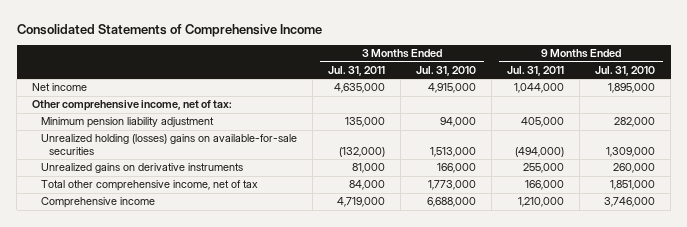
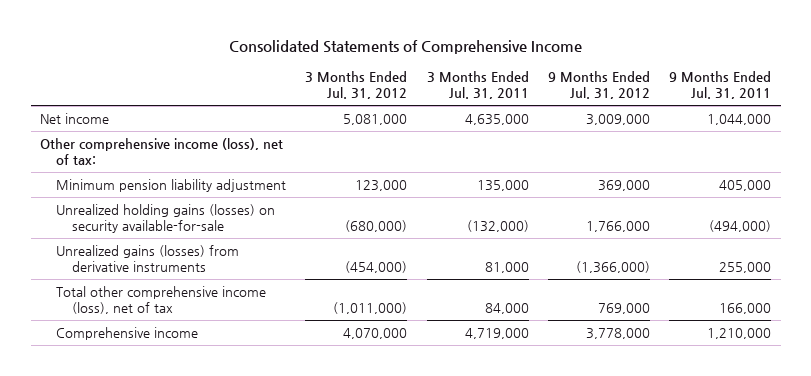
[415,65,476,76] Jul. 31, 2010 -> none
[595,65,656,76] Jul. 31, 2010 -> none
none -> [305,70,408,100] 3 Months Ended Jul. 31, 2012
none -> [547,70,650,100] 9 Months Ended Jul. 31, 2012
[32,100,233,112] Other comprehensive income, net of tax: -> [40,137,284,166] Other comprehensive income (loss), net of tax:
[40,134,297,156] Unrealized holding (losses) gains on available-for-sale securities -> [56,203,276,234] Unrealized holding gains (losses) on security available-for-sale
[40,163,243,174] Unrealized gains on derivative instruments -> [56,244,240,273] Unrealized gains (losses) from derivative instruments
[40,180,258,192] Total other comprehensive income, net of tax -> [56,285,267,315] Total other comprehensive income (loss), net of tax

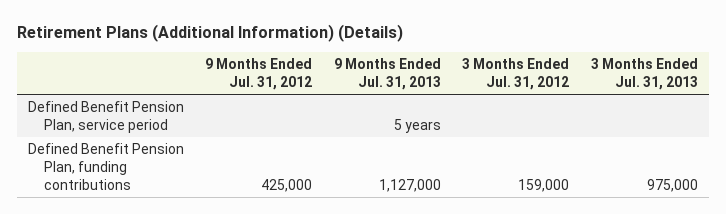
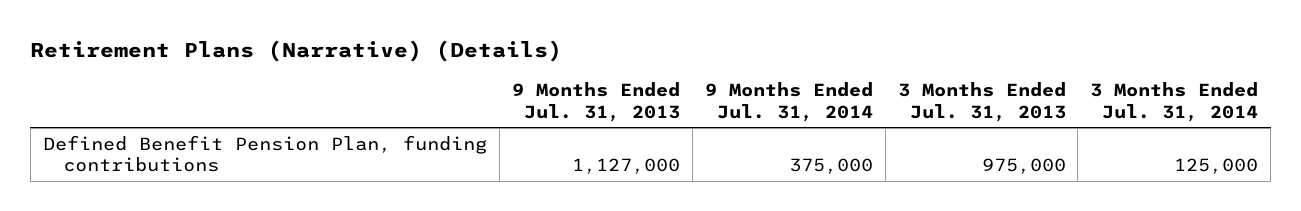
[16,24,403,43] Retirement Plans (Additional Information) (Details) -> [30,40,563,63] Retirement Plans (Narrative) (Details)
[205,58,313,91] 9 Months Ended Jul. 31, 2012 -> none
[462,58,570,91] 3 Months Ended Jul. 31, 2012 -> none
none -> [704,82,873,122] 9 Months Ended Jul. 31, 2014
none -> [1090,82,1259,122] 3 Months Ended Jul. 31, 2014
[27,100,184,133] Defined Benefit Pension Plan, service period -> none

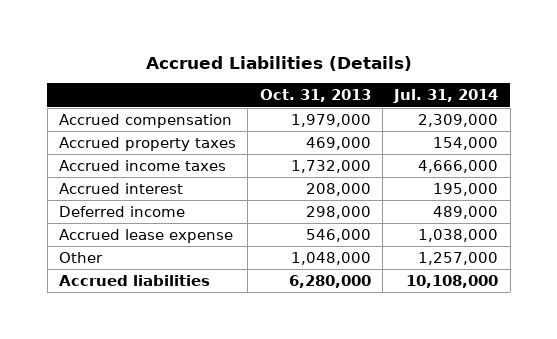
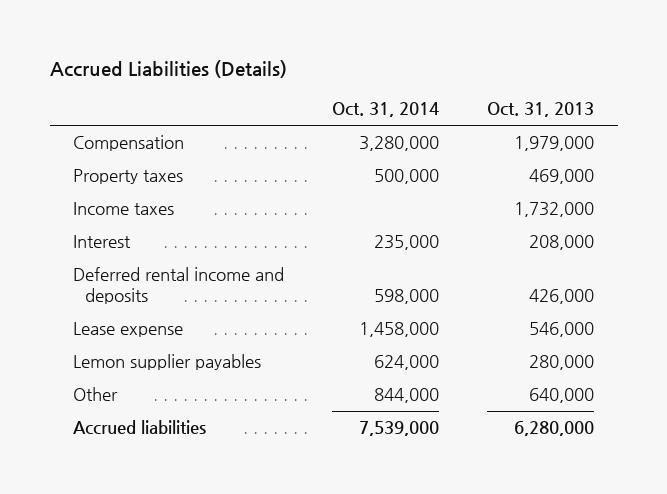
[393,89,499,104] Jul. 31, 2014 -> none
none -> [332,102,440,118] Oct. 31, 2014
[58,113,232,128] Accrued compensation -> [73,135,185,152] Compensation
[58,136,236,151] Accrued property taxes -> [73,169,184,185] Property taxes
[58,159,226,171] Accrued income taxes -> [73,202,175,216] Income taxes
[58,182,183,194] Accrued interest -> [73,235,132,249] Interest
[58,205,185,217] Deferred income -> [73,267,285,304] Deferred rental income and deposits
[305,205,371,219] 298,000 -> [528,288,594,304] 426,000
[58,228,233,243] Accrued lease expense -> [73,322,184,338] Lease expense
none -> [73,354,262,371] Lemon supplier payables
[290,251,371,265] 1,048,000 -> [528,388,594,404] 640,000

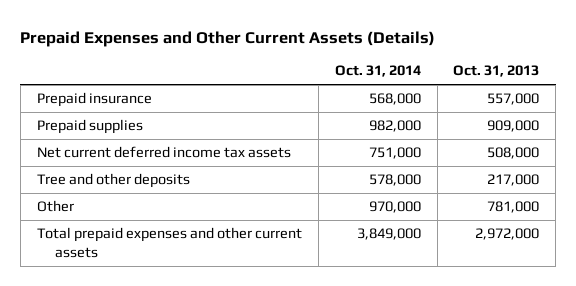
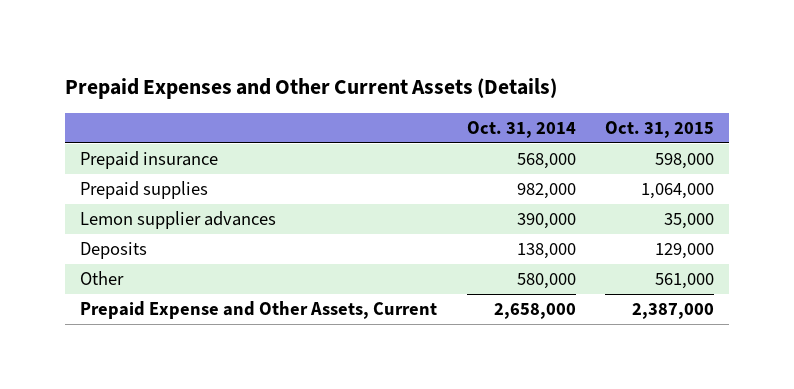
[453,65,540,78] Oct. 31, 2013 -> none
none -> [605,120,715,138] Oct. 31, 2015
[36,146,291,159] Net current deferred income tax assets -> none
none -> [79,211,276,230] Lemon supplier advances
[36,173,190,189] Tree and other deposits -> [79,242,147,260] Deposits
[368,174,421,187] 578,000 -> [516,243,576,260] 138,000
[368,201,421,214] 970,000 -> [516,273,576,290] 580,000
[36,227,302,258] Total prepaid expenses and other current assets -> [79,301,437,320] Prepaid Expense and Other Assets, Current
[356,228,421,241] 3,849,000 -> [493,303,576,320] 2,658,000

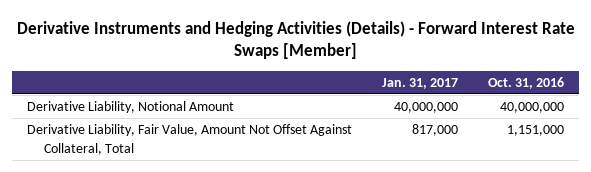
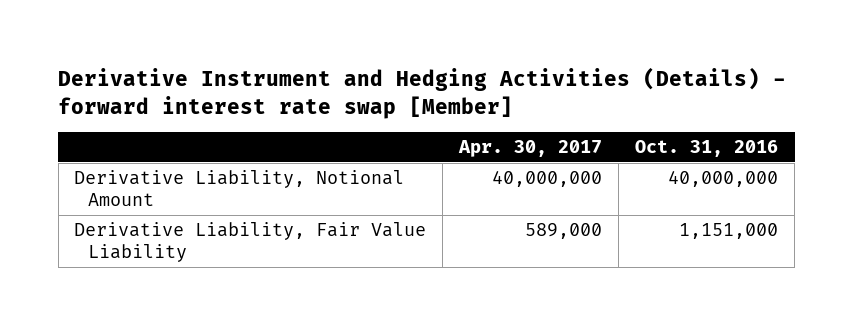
[16,21,575,60] Derivative Instruments and Hedging Activities (Details) - Forward Interest Rate Swaps [Member] -> [58,67,787,120] Derivative Instrument and Hedging Activities (Details) - forward interest rate swap [Member]
[382,77,459,89] Jan. 31, 2017 -> none
none -> [458,140,603,158] Apr. 30, 2017
[27,124,353,155] Derivative Liability, Fair Value, Amount Not Offset Against Collateral, Total -> [74,222,427,263] Derivative Liability, Fair Value Liability

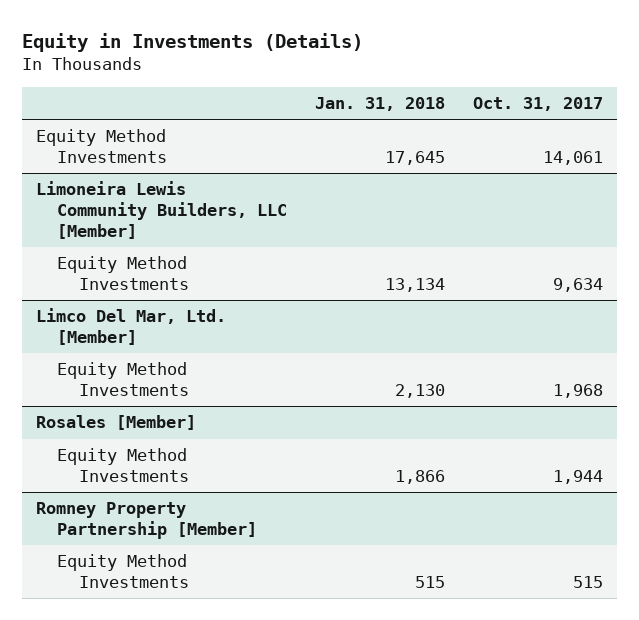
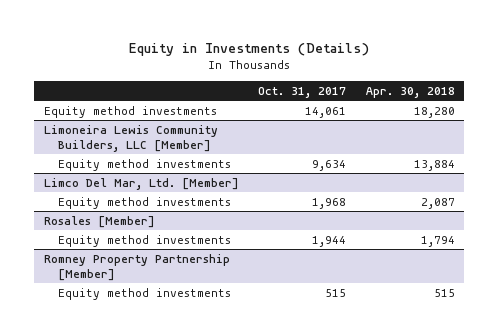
[315,96,446,111] Jan. 31, 2018 -> none
none -> [365,86,455,98] Apr. 30, 2018
[35,129,168,164] Equity Method Investments -> [44,105,218,118] Equity method investments
[57,256,189,291] Equity Method Investments -> [58,158,232,171] Equity method investments
[57,362,189,397] Equity Method Investments -> [58,196,232,209] Equity method investments
[57,448,189,483] Equity Method Investments -> [58,234,232,247] Equity method investments
[57,554,189,589] Equity Method Investments -> [58,287,232,300] Equity method investments

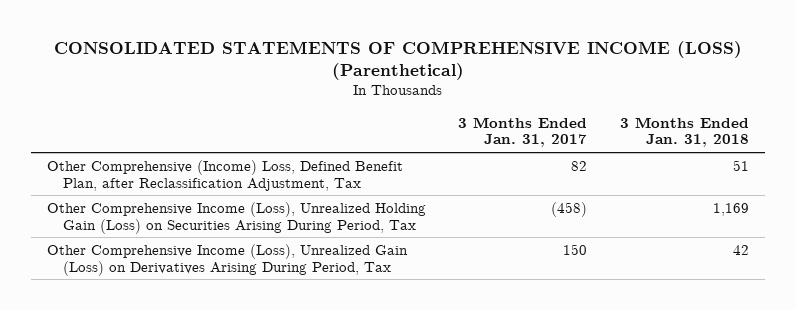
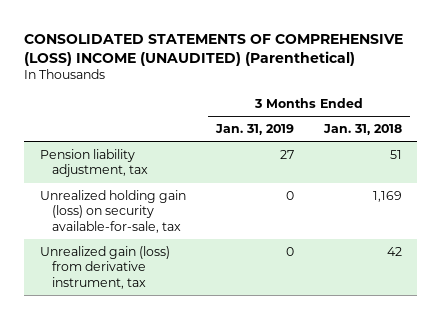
[53,40,742,80] CONSOLIDATED STATEMENTS OF COMPREHENSIVE INCOME (LOSS) (Parenthetical) -> [24,33,404,66] CONSOLIDATED STATEMENTS OF COMPREHENSIVE (LOSS) INCOME (UNAUDITED) (Parenthetical)
[458,116,588,148] 3 Months Ended Jan. 31, 2017 -> none
none -> [214,124,294,136] Jan. 31, 2019
[47,159,404,191] Other Comprehensive (Income) Loss, Defined Benefit Plan, after Reclassification Adjustment, Tax -> [39,148,148,178] Pension liability adjustment, tax
[47,201,427,234] Other Comprehensive Income (Loss), Unrealized Holding Gain (Loss) on Securities Arising During Period, Tax -> [39,189,186,234] Unrealized holding gain (loss) on security available-for-sale, tax
[47,243,409,276] Other Comprehensive Income (Loss), Unrealized Gain (Loss) on Derivatives Arising During Period, Tax -> [39,245,170,290] Unrealized gain (loss) from derivative instrument, tax

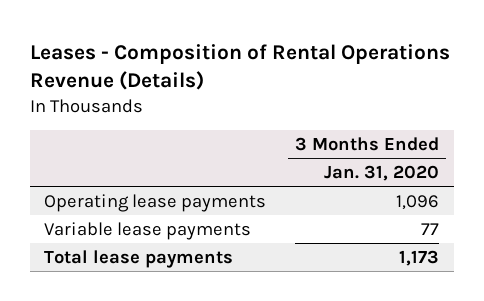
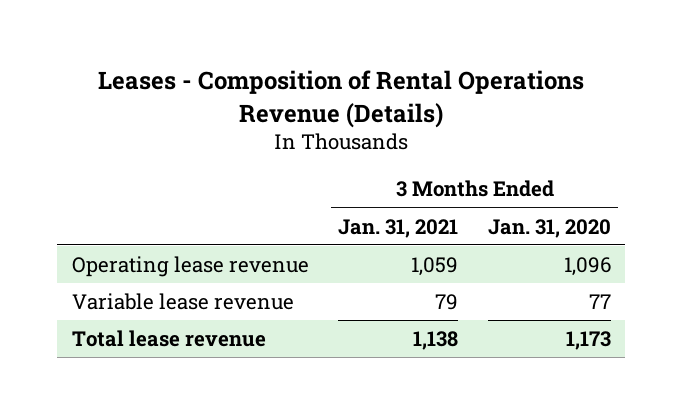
none -> [338,218,459,238] Jan. 31, 2021
[44,193,267,212] Operating lease payments -> [71,256,309,278] Operating lease revenue
[44,221,252,240] Variable lease payments -> [71,293,294,311] Variable lease revenue
[44,249,234,268] Total lease payments -> [71,330,266,348] Total lease revenue

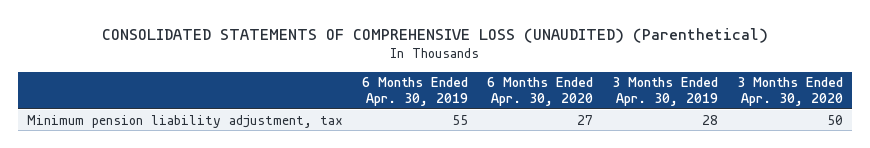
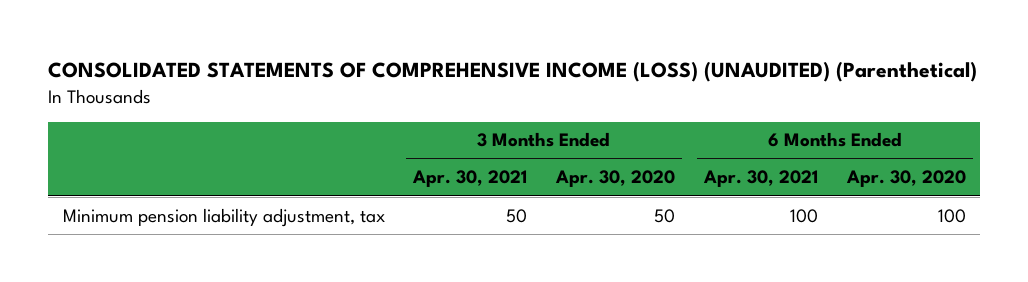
[102,27,769,43] CONSOLIDATED STATEMENTS OF COMPREHENSIVE LOSS (UNAUDITED) (Parenthetical) -> [48,61,978,83] CONSOLIDATED STATEMENTS OF COMPREHENSIVE INCOME (LOSS) (UNAUDITED) (Parenthetical)
[362,77,469,107] 6 Months Ended Apr. 30, 2019 -> none
[612,77,719,107] 3 Months Ended Apr. 30, 2019 -> none
none -> [412,170,528,188] Apr. 30, 2021
none -> [702,170,818,188] Apr. 30, 2021
[577,115,594,126] 27 -> [937,208,966,223] 100

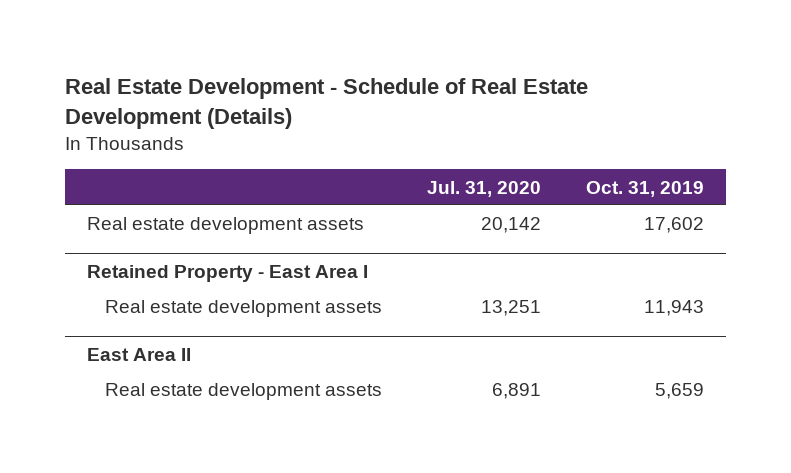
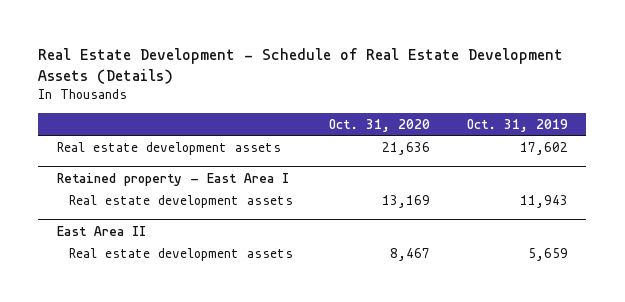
[64,78,588,130] Real Estate Development - Schedule of Real Estate Development (Details) -> [38,47,564,84] Real Estate Development - Schedule of Real Estate Development Assets (Details)
[426,180,541,197] Jul. 31, 2020 -> none
none -> [329,118,431,132] Oct. 31, 2020
[87,265,369,283] Retained Property - East Area I -> [56,172,289,186] Retained property - East Area I

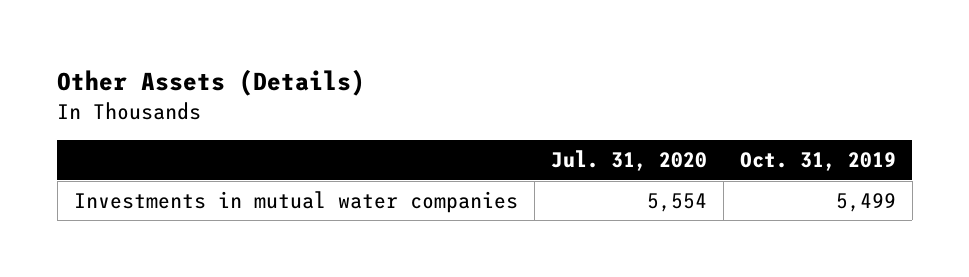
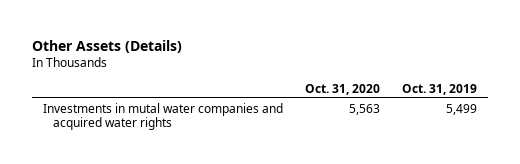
[550,150,707,172] Jul. 31, 2020 -> none
none -> [305,83,381,95] Oct. 31, 2020
[73,191,518,214] Investments in mutual water companies -> [43,102,284,131] Investments in mutal water companies and acquired water rights

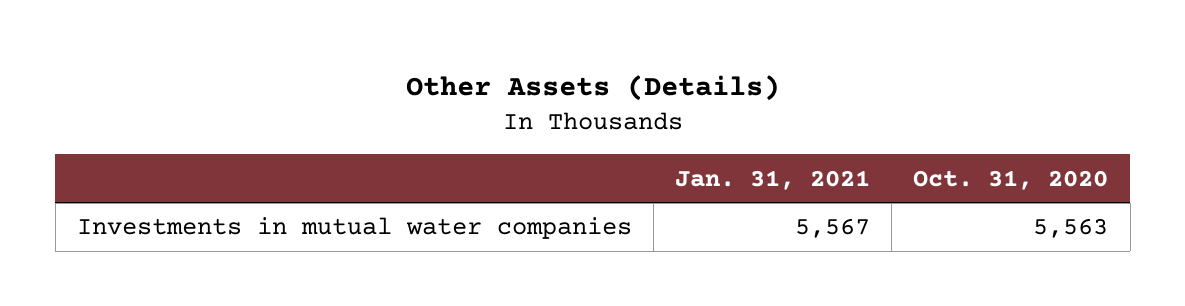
[402,83,478,95] Oct. 31, 2019 -> none
none -> [675,169,871,190] Jan. 31, 2021
[43,102,284,131] Investments in mutal water companies and acquired water rights -> [76,217,632,240] Investments in mutual water companies

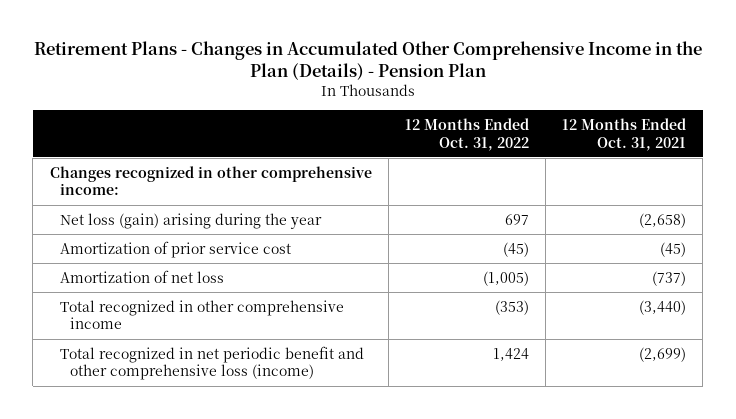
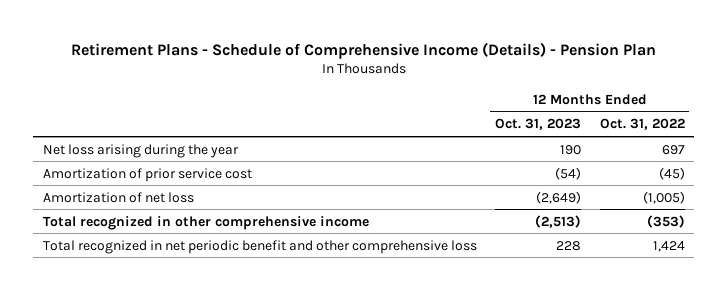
[33,40,702,81] Retirement Plans - Changes in Accumulated Other Comprehensive Income in the Plan (Details) - Pension Plan -> [70,41,656,59] Retirement Plans - Schedule of Comprehensive Income (Details) - Pension Plan
[562,118,687,151] 12 Months Ended Oct. 31, 2021 -> none
none -> [495,118,582,131] Oct. 31, 2023
[49,165,372,196] Changes recognized in other comprehensive income: -> none
[59,212,322,229] Net loss (gain) arising during the year -> [42,143,239,158] Net loss arising during the year
[59,345,364,381] Total recognized in net periodic benefit and other comprehensive loss (income) -> [42,239,477,254] Total recognized in net periodic benefit and other comprehensive loss

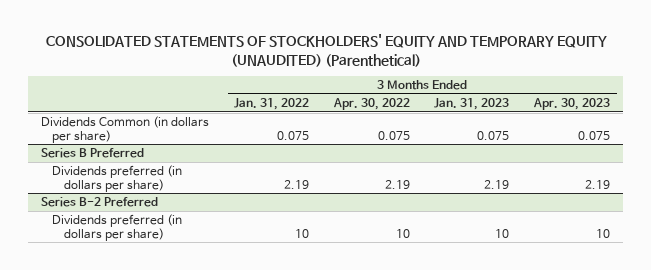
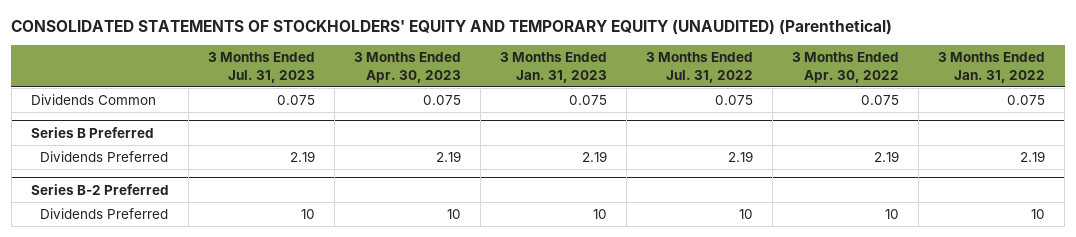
none -> [207,52,315,83] 3 Months Ended Jul. 31, 2023
none -> [645,52,753,83] 3 Months Ended Jul. 31, 2022
[40,116,209,143] Dividends Common (in dollars per share) -> [30,93,156,105] Dividends Common
[52,165,183,192] Dividends preferred (in dollars per share) -> [40,150,169,162] Dividends Preferred
[52,214,183,241] Dividends preferred (in dollars per share) -> [40,207,169,219] Dividends Preferred

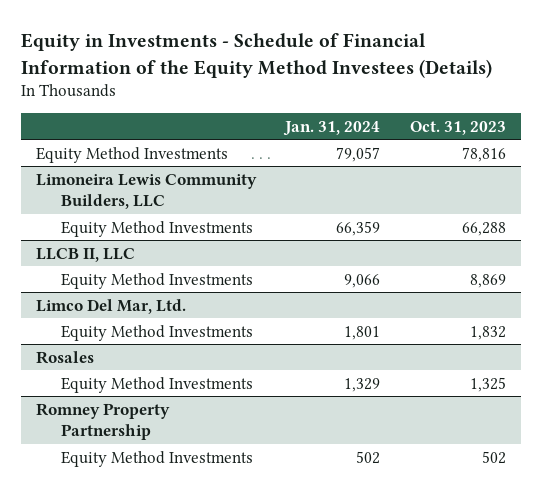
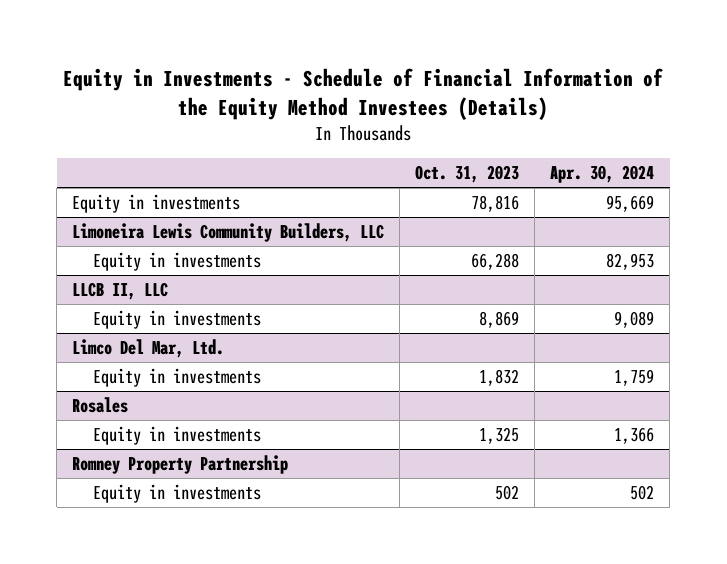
[283,120,381,136] Jan. 31, 2024 -> none
none -> [550,165,655,184] Apr. 30, 2024
[35,146,228,163] Equity Method Investments -> [72,193,241,213] Equity in investments
[61,220,254,237] Equity Method Investments -> [92,251,261,271] Equity in investments
[61,272,254,289] Equity Method Investments -> [92,309,261,329] Equity in investments
[61,324,254,341] Equity Method Investments -> [92,367,261,387] Equity in investments
[61,376,254,393] Equity Method Investments -> [92,425,261,445] Equity in investments
[61,450,254,467] Equity Method Investments -> [92,483,261,503] Equity in investments

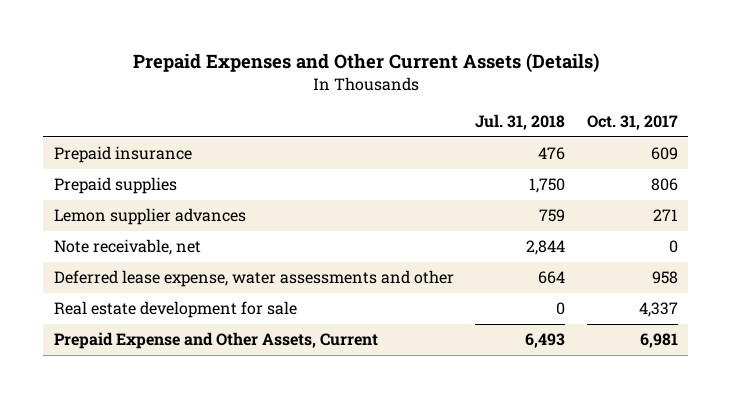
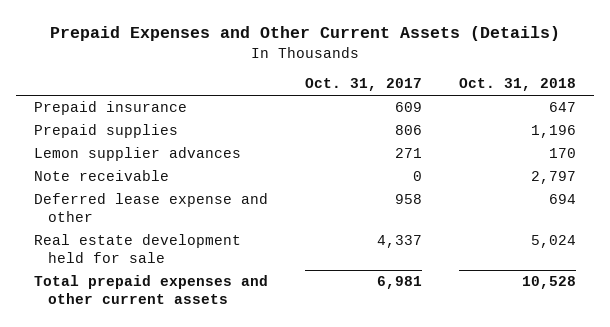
[475,114,566,131] Jul. 31, 2018 -> none
none -> [458,78,576,92] Oct. 31, 2018
[53,239,201,256] Note receivable, net -> [34,170,170,182] Note receivable
[53,270,454,288] Deferred lease expense, water assessments and other -> [34,193,269,222] Deferred lease expense and other
[53,301,297,319] Real estate development for sale -> [34,234,242,263] Real estate development held for sale
[53,332,378,350] Prepaid Expense and Other Assets, Current -> [34,275,269,304] Total prepaid expenses and other current assets

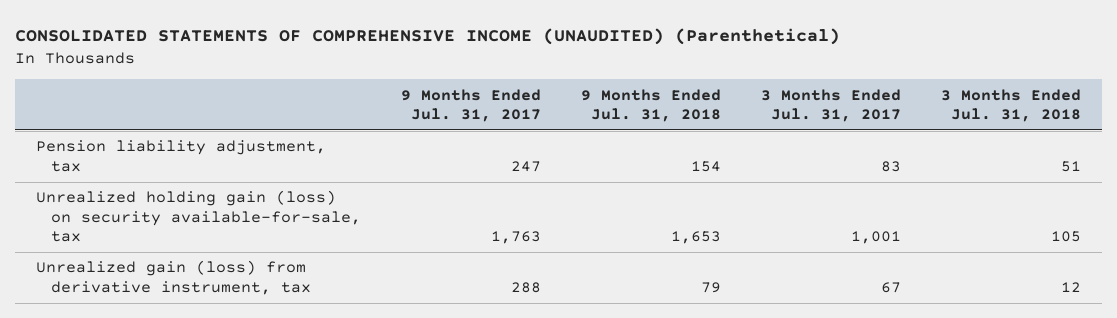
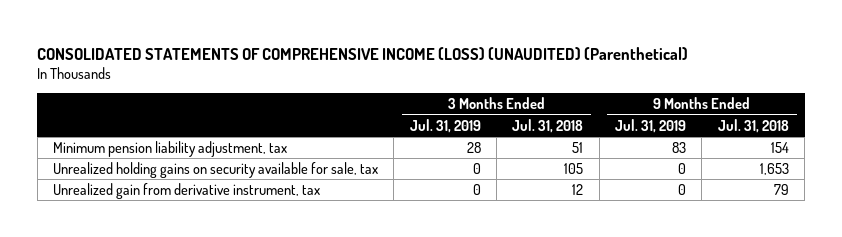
[15,27,841,45] CONSOLIDATED STATEMENTS OF COMPREHENSIVE INCOME (UNAUDITED) (Parenthetical) -> [37,46,689,60] CONSOLIDATED STATEMENTS OF COMPREHENSIVE INCOME (LOSS) (UNAUDITED) (Parenthetical)
[400,88,541,122] 9 Months Ended Jul. 31, 2017 -> none
[761,88,902,122] 3 Months Ended Jul. 31, 2017 -> none
none -> [409,118,481,133] Jul. 31, 2019
none -> [615,118,687,133] Jul. 31, 2019
[35,140,326,172] Pension liability adjustment, tax -> [53,140,288,157] Minimum pension liability adjustment, tax
[35,190,361,243] Unrealized holding gain (loss) on security available-for-sale, tax -> [53,161,379,178] Unrealized holding gains on security available for sale, tax
[35,260,311,295] Unrealized gain (loss) from derivative instrument, tax -> [53,182,321,199] Unrealized gain from derivative instrument, tax

